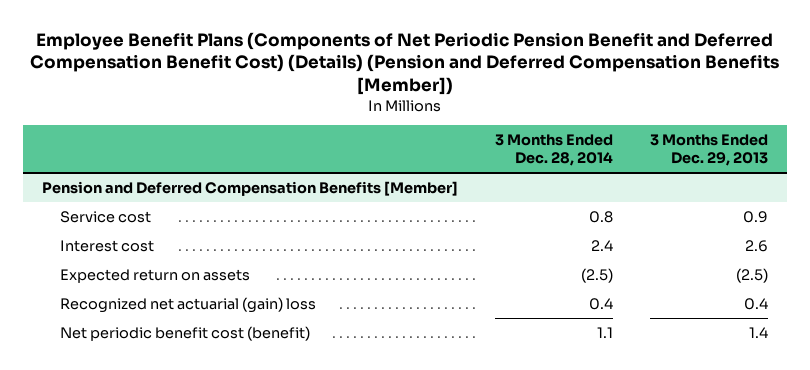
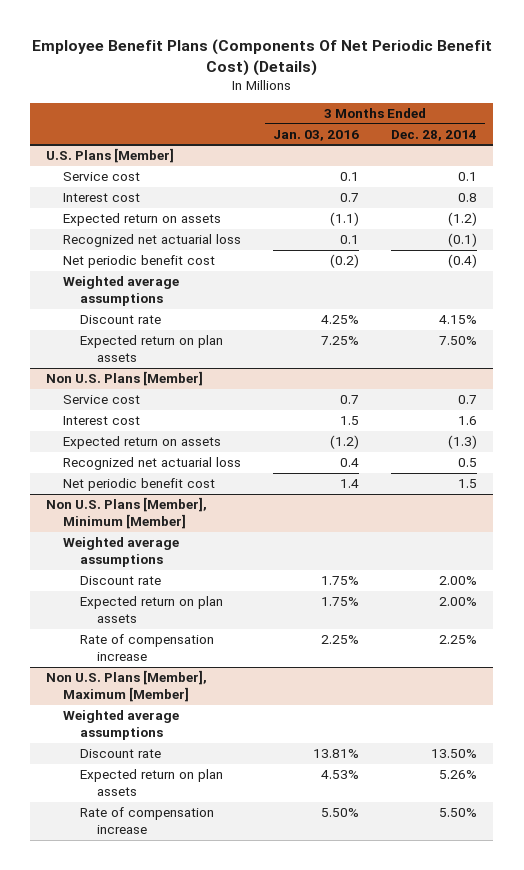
[29,31,779,95] Employee Benefit Plans (Components of Net Periodic Pension Benefit and Deferred Compensation Benefit Cost) (Details) (Pension and Deferred Compensation Benefits [Member]) -> [31,38,492,76] Employee Benefit Plans (Components Of Net Periodic Benefit Cost) (Details)
[650,134,769,167] 3 Months Ended Dec. 29, 2013 -> none
none -> [273,129,360,141] Jan. 03, 2016
[41,180,458,196] Pension and Deferred Compensation Benefits [Member] -> none
none -> [46,148,175,164] U.S. Plans [Member]
[588,210,613,223] 0.8 -> [458,172,478,182] 0.1
[590,239,613,251] 2.4 -> [458,193,478,203] 0.8
[580,267,613,283] (2.5) -> [448,212,478,227] (1.2)
[59,296,316,313] Recognized net actuarial (gain) loss -> [63,234,242,248] Recognized net actuarial loss
[588,297,613,310] 0.4 -> [448,233,478,248] (0.1)
[59,325,310,341] Net periodic benefit cost (benefit) -> [63,255,216,269] Net periodic benefit cost
[596,326,613,338] 1.1 -> [448,254,478,269] (0.4)
none -> [63,276,180,307] Weighted average assumptions
none -> [79,315,161,325] Discount rate
none -> [79,335,223,363] Expected return on plan assets
none -> [46,371,204,387] Non U.S. Plans [Member]
none -> [63,395,141,405] Service cost
none -> [63,416,141,426] Interest cost
none -> [63,436,222,450] Expected return on assets
none -> [63,457,242,471] Recognized net actuarial loss
none -> [63,478,216,492] Net periodic benefit cost
none -> [46,497,208,530] Non U.S. Plans [Member], Minimum [Member]
none -> [63,537,180,568] Weighted average assumptions
none -> [79,576,161,586] Discount rate
none -> [79,596,223,624] Expected return on plan assets
none -> [79,634,214,662] Rate of compensation increase
none -> [46,670,208,703] Non U.S. Plans [Member], Maximum [Member]
none -> [63,710,180,741] Weighted average assumptions
none -> [79,749,161,759] Discount rate
none -> [79,769,223,797] Expected return on plan assets
none -> [79,807,214,835] Rate of compensation increase

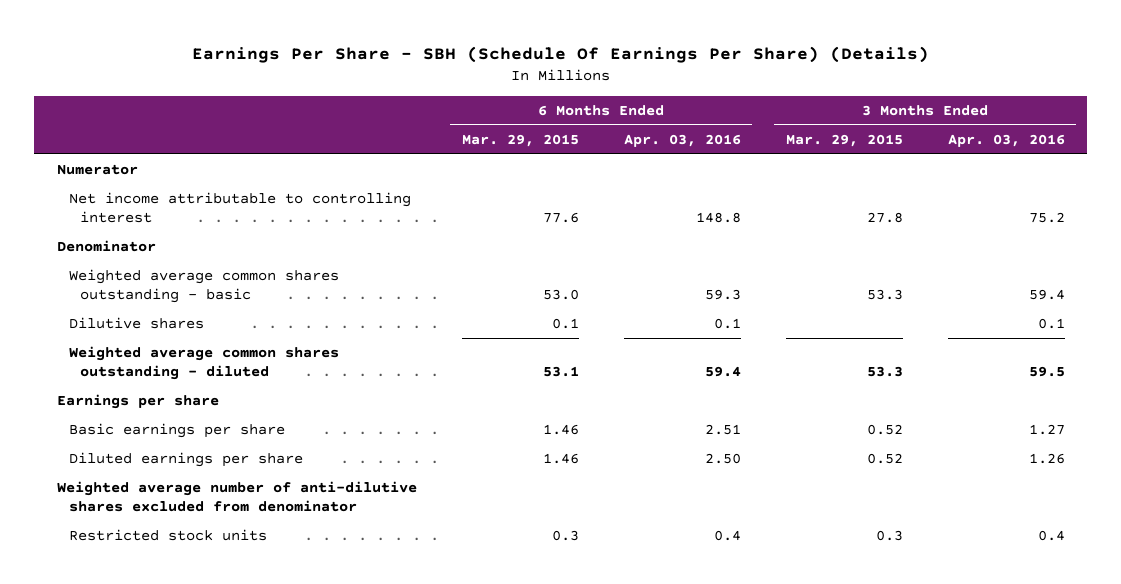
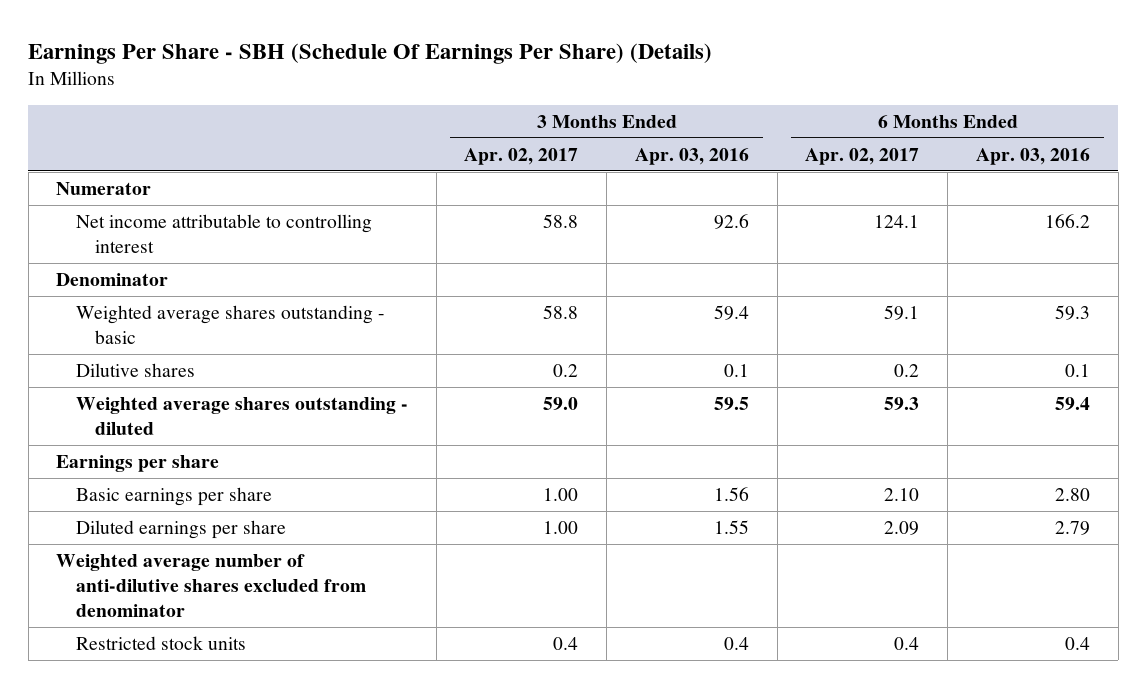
[461,133,579,147] Mar. 29, 2015 -> none
[785,133,903,147] Mar. 29, 2015 -> none
none -> [464,147,579,165] Apr. 02, 2017
none -> [805,147,920,165] Apr. 02, 2017
[695,212,741,224] 148.8 -> [1044,213,1090,228] 166.2
[1028,212,1065,224] 75.2 -> [713,213,749,229] 92.6
[68,269,339,304] Weighted average common shares outstanding - basic -> [75,304,385,345] Weighted average shares outstanding - basic
[68,346,339,381] Weighted average common shares outstanding - diluted -> [75,396,408,436] Weighted average shares outstanding - diluted
[704,424,741,436] 2.51 -> [1054,487,1090,501] 2.80
[1028,424,1065,436] 1.27 -> [713,486,749,501] 1.56
[704,453,741,465] 2.50 -> [1054,520,1090,535] 2.79
[1028,453,1065,465] 1.26 -> [713,519,749,534] 1.55

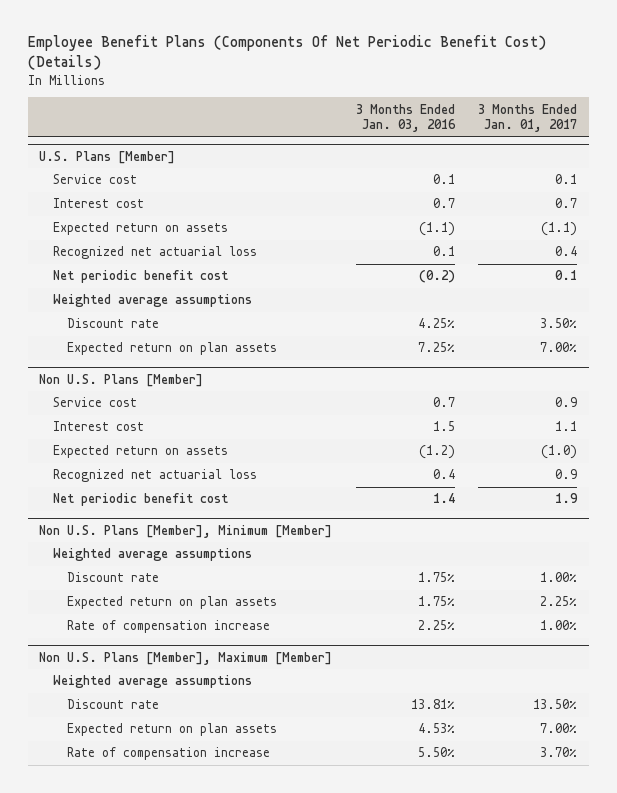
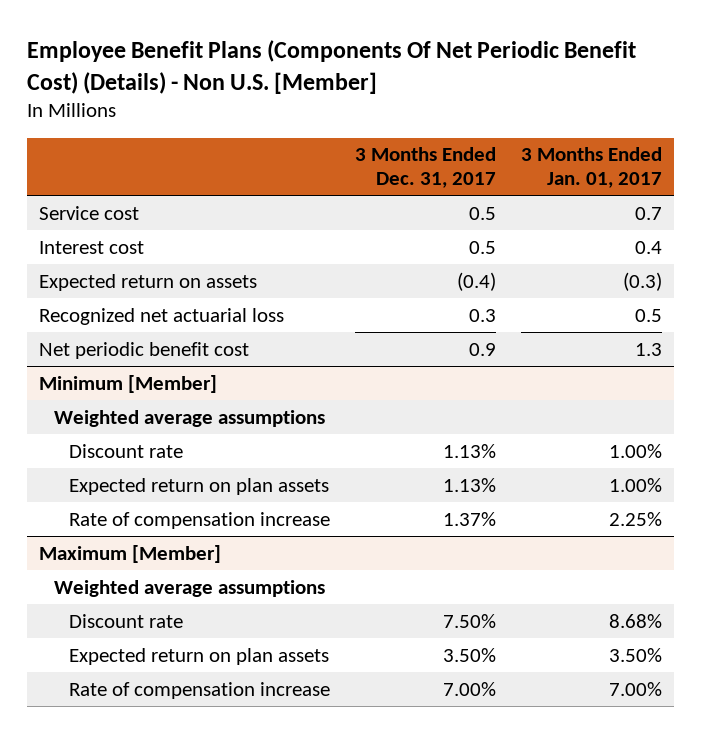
[27,35,546,71] Employee Benefit Plans (Components Of Net Periodic Benefit Cost) (Details) -> [26,40,636,95] Employee Benefit Plans (Components Of Net Periodic Benefit Cost) (Details) - Non U.S. [Member]
[355,103,456,132] 3 Months Ended Jan. 03, 2016 -> none
none -> [354,147,496,189] 3 Months Ended Dec. 31, 2017
[39,150,176,164] U.S. Plans [Member] -> none
[53,294,253,308] Weighted average assumptions -> none
[66,318,159,329] Discount rate -> none
[66,342,277,356] Expected return on plan assets -> none
[39,373,204,387] Non U.S. Plans [Member] -> none
[53,397,138,408] Service cost -> none
[53,421,145,432] Interest cost -> none
[53,445,229,459] Expected return on assets -> none
[53,469,258,483] Recognized net actuarial loss -> none
[53,493,229,507] Net periodic benefit cost -> none
[39,524,333,538] Non U.S. Plans [Member], Minimum [Member] -> none
[555,174,578,185] 0.1 -> [634,206,662,220] 0.7
[555,198,578,209] 0.7 -> [634,240,662,254] 0.4
[541,222,578,237] (1.1) -> [622,271,662,291] (0.3)
[555,246,578,257] 0.4 -> [634,308,662,322] 0.5
[555,270,578,281] 0.1 -> [634,342,662,356] 1.3
none -> [39,374,218,393] Minimum [Member]
[39,651,333,665] Non U.S. Plans [Member], Maximum [Member] -> none
[540,596,578,607] 2.25% -> [608,477,662,492] 1.00%
[540,620,578,631] 1.00% -> [608,511,662,526] 2.25%
none -> [39,544,222,563] Maximum [Member]
[533,699,578,710] 13.50% -> [608,613,662,628] 8.68%
[540,723,578,734] 7.00% -> [608,647,662,662] 3.50%
[540,747,578,758] 3.70% -> [608,681,662,696] 7.00%

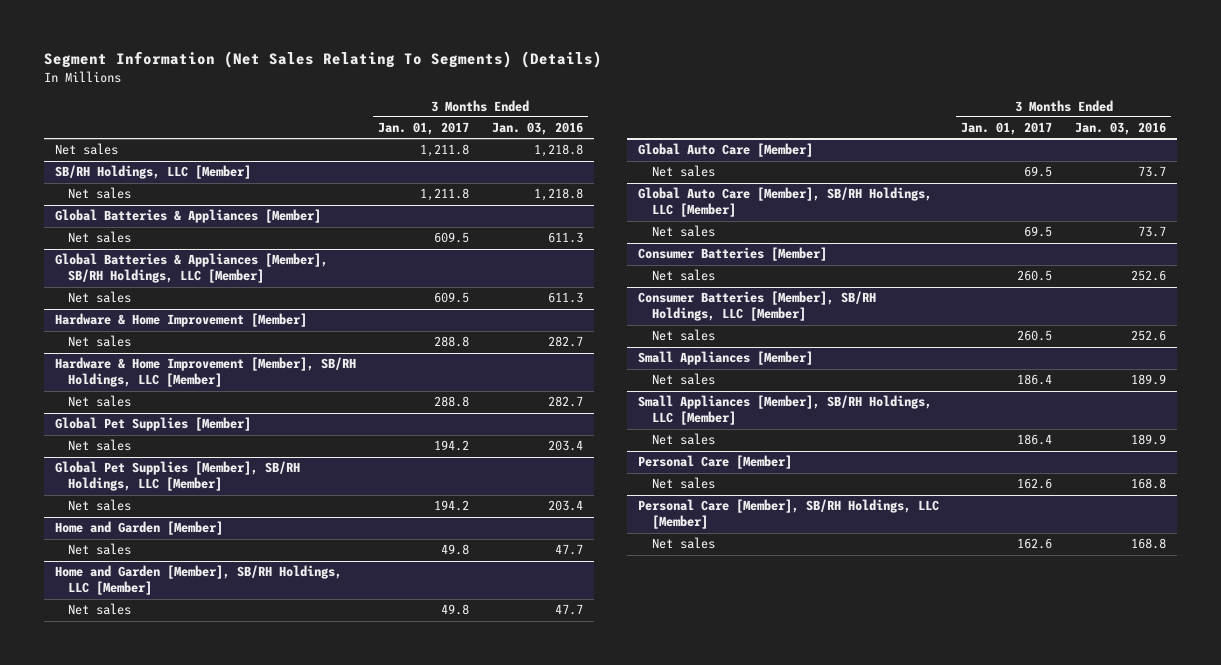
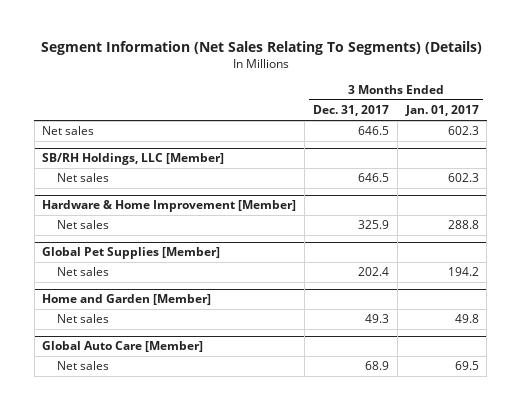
[491,122,583,136] Jan. 03, 2016 -> none
none -> [313,105,390,117] Dec. 31, 2017
[420,144,470,158] 1,211.8 -> [447,126,479,136] 602.3
[54,209,321,224] Global Batteries & Appliances [Member] -> none
[68,231,132,244] Net sales -> none
[54,253,328,284] Global Batteries & Appliances [Member], SB/RH Holdings, LLC [Member] -> none
[68,291,132,304] Net sales -> none
[420,188,470,202] 1,211.8 -> [447,173,479,183] 602.3
[54,357,356,388] Hardware & Home Improvement [Member], SB/RH Holdings, LLC [Member] -> none
[68,395,132,408] Net sales -> none
[54,461,300,492] Global Pet Supplies [Member], SB/RH Holdings, LLC [Member] -> none
[68,499,132,512] Net sales -> none
[54,565,342,596] Home and Garden [Member], SB/RH Holdings, LLC [Member] -> none
[68,603,132,616] Net sales -> none
[638,187,933,218] Global Auto Care [Member], SB/RH Holdings, LLC [Member] -> none
[651,225,715,238] Net sales -> none
[638,247,828,262] Consumer Batteries [Member] -> none
[651,269,715,282] Net sales -> none
[638,291,877,322] Consumer Batteries [Member], SB/RH Holdings, LLC [Member] -> none
[651,329,715,342] Net sales -> none
[638,351,814,366] Small Appliances [Member] -> none
[651,373,715,386] Net sales -> none
[638,395,933,426] Small Appliances [Member], SB/RH Holdings, LLC [Member] -> none
[651,433,715,446] Net sales -> none
[638,455,793,470] Personal Care [Member] -> none
[651,477,715,490] Net sales -> none
[638,499,940,530] Personal Care [Member], SB/RH Holdings, LLC [Member] -> none
[651,537,715,550] Net sales -> none

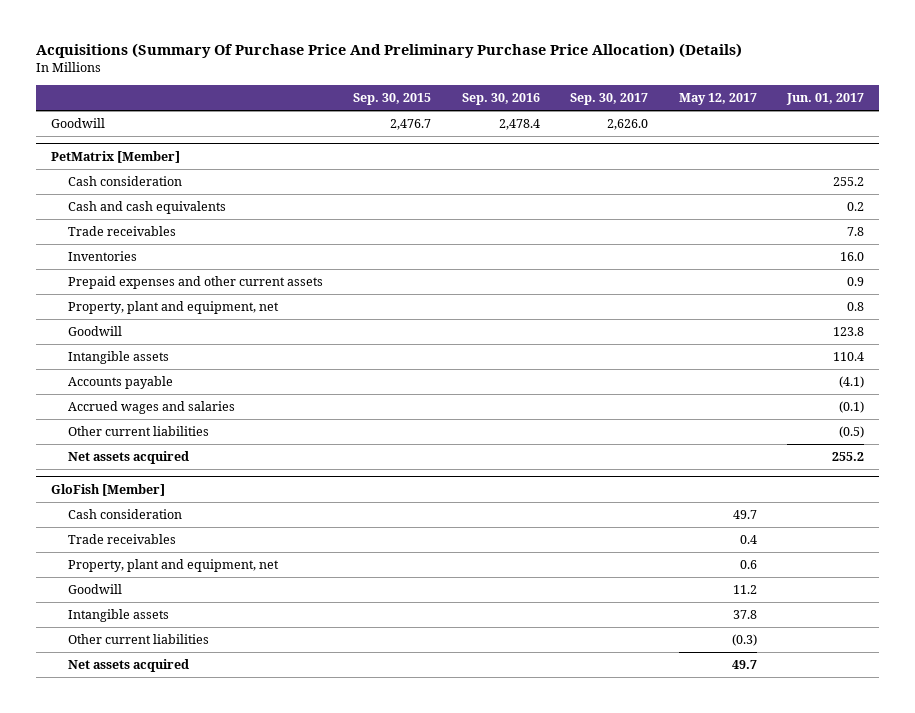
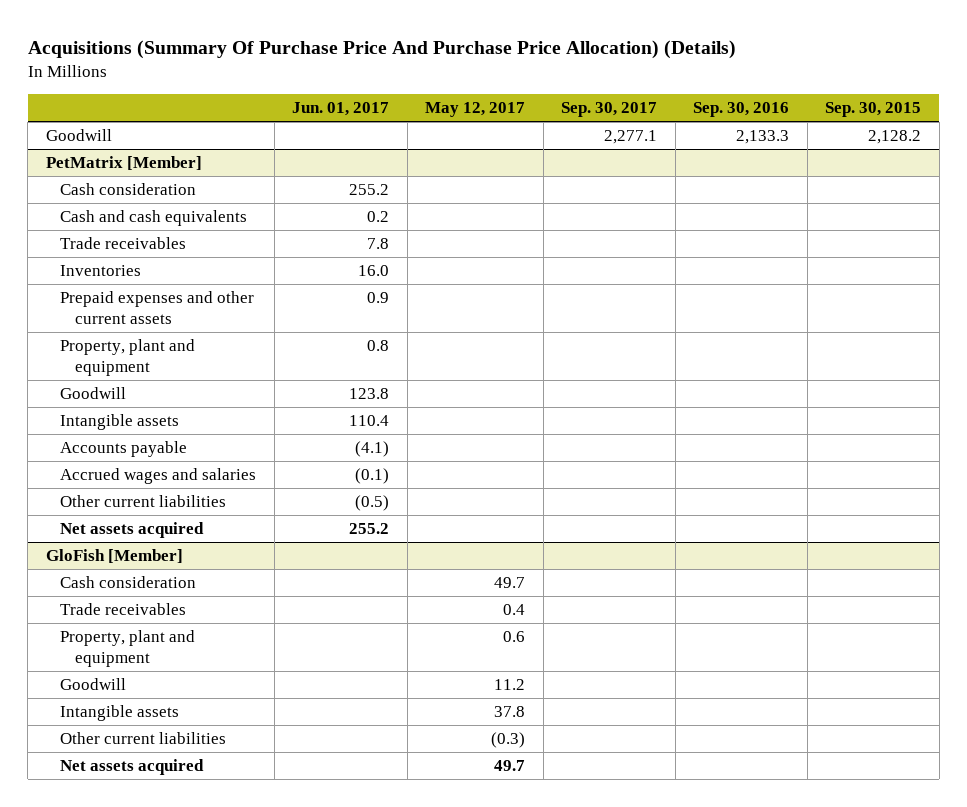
[35,43,742,59] Acquisitions (Summary Of Purchase Price And Preliminary Purchase Price Allocation) (Details) -> [27,40,736,60] Acquisitions (Summary Of Purchase Price And Purchase Price Allocation) (Details)
[390,118,432,130] 2,476.7 -> [868,130,922,145] 2,128.2
[498,118,540,130] 2,478.4 -> [736,130,790,145] 2,133.3
[607,118,649,130] 2,626.0 -> [604,130,658,145] 2,277.1
[67,300,279,314] Property, plant and equipment, net -> [60,339,196,376] Property, plant and equipment
[67,558,279,572] Property, plant and equipment, net -> [60,630,196,667] Property, plant and equipment

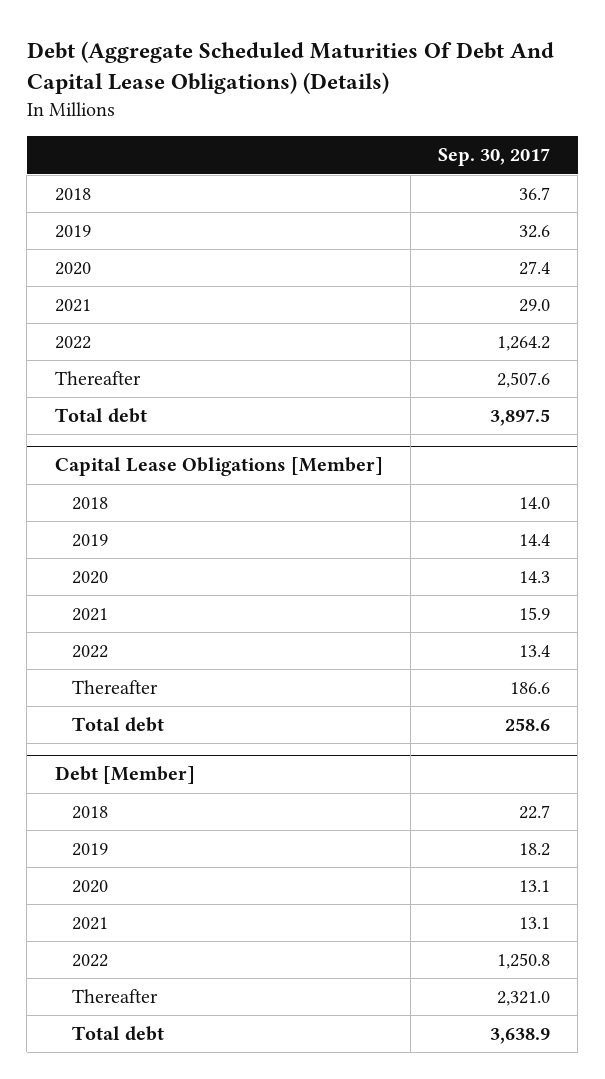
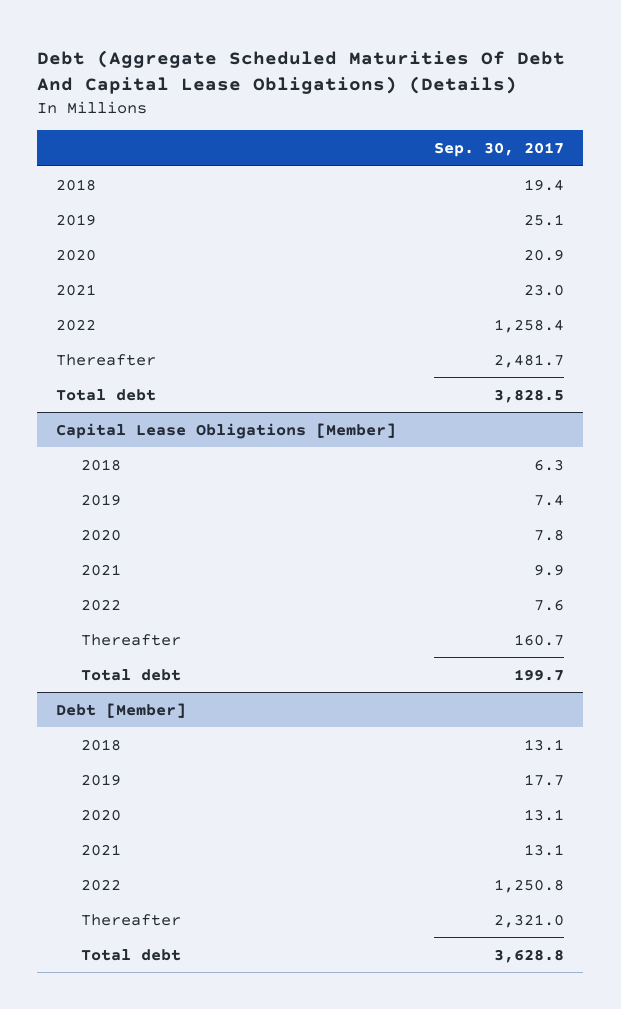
[519,187,551,201] 36.7 -> [524,178,565,191] 19.4
[519,225,551,239] 32.6 -> [524,213,565,226] 25.1
[519,261,551,276] 27.4 -> [524,248,565,261] 20.9
[519,299,551,313] 29.0 -> [524,283,565,296] 23.0
[497,336,551,352] 1,264.2 -> [494,318,565,333] 1,258.4
[497,372,551,389] 2,507.6 -> [494,353,565,368] 2,481.7
[490,409,551,427] 3,897.5 -> [494,388,565,403] 3,828.5
[519,497,551,510] 14.0 -> [534,458,565,471] 6.3
[519,534,551,547] 14.4 -> [534,493,565,506] 7.4
[519,571,551,584] 14.3 -> [534,528,565,541] 7.8
[519,607,551,621] 15.9 -> [534,563,565,576] 9.9
[519,645,551,658] 13.4 -> [534,598,565,611] 7.6
[510,682,551,695] 186.6 -> [514,633,565,646] 160.7
[505,718,551,732] 258.6 -> [514,668,565,681] 199.7
[519,805,551,820] 22.7 -> [524,738,565,751] 13.1
[519,843,551,857] 18.2 -> [524,773,565,786] 17.7
[490,1028,551,1045] 3,638.9 -> [494,948,565,963] 3,628.8

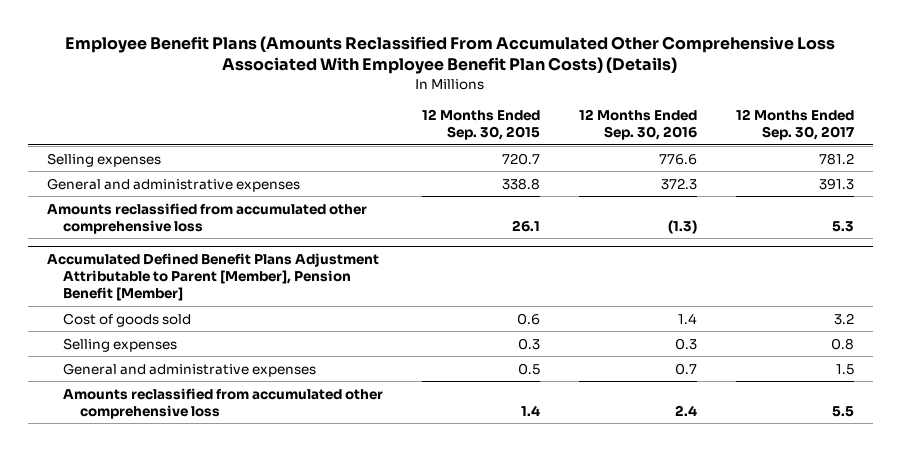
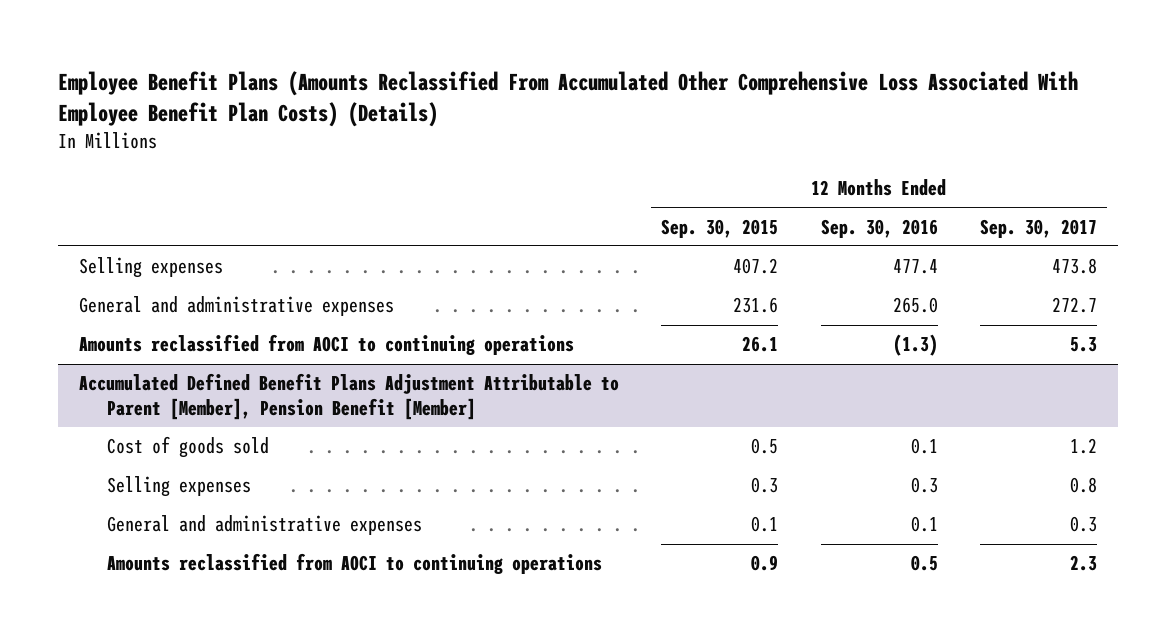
[502,152,541,165] 720.7 -> [733,258,779,275] 407.2
[658,153,697,165] 776.6 -> [892,259,938,275] 477.4
[818,152,854,165] 781.2 -> [1051,258,1097,275] 473.8
[502,177,541,190] 338.8 -> [733,297,779,314] 231.6
[660,177,697,190] 372.3 -> [892,297,938,314] 265.0
[818,177,854,190] 391.3 -> [1051,297,1097,314] 272.7
[46,202,367,234] Amounts reclassified from accumulated other comprehensive loss -> [79,334,575,356] Amounts reclassified from AOCI to continuing operations
[517,312,541,325] 0.6 -> [751,438,779,455] 0.5
[677,312,697,324] 1.4 -> [910,438,938,455] 0.1
[833,312,854,325] 3.2 -> [1069,438,1097,455] 1.2
[518,362,541,375] 0.5 -> [751,516,779,533] 0.1
[674,362,697,375] 0.7 -> [910,516,938,533] 0.1
[835,363,854,375] 1.5 -> [1069,516,1097,533] 0.3
[63,387,384,419] Amounts reclassified from accumulated other comprehensive loss -> [106,553,602,575] Amounts reclassified from AOCI to continuing operations
[521,404,541,416] 1.4 -> [751,555,779,572] 0.9
[674,404,697,416] 2.4 -> [910,555,938,572] 0.5
[831,405,854,417] 5.5 -> [1069,555,1097,572] 2.3

